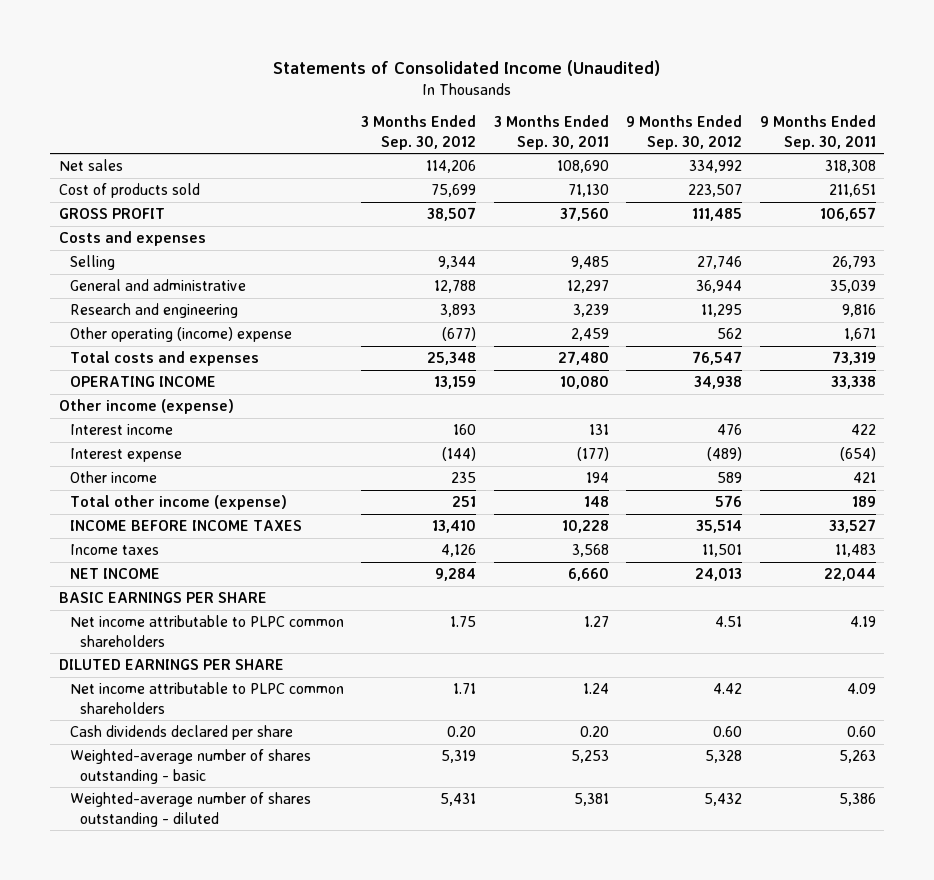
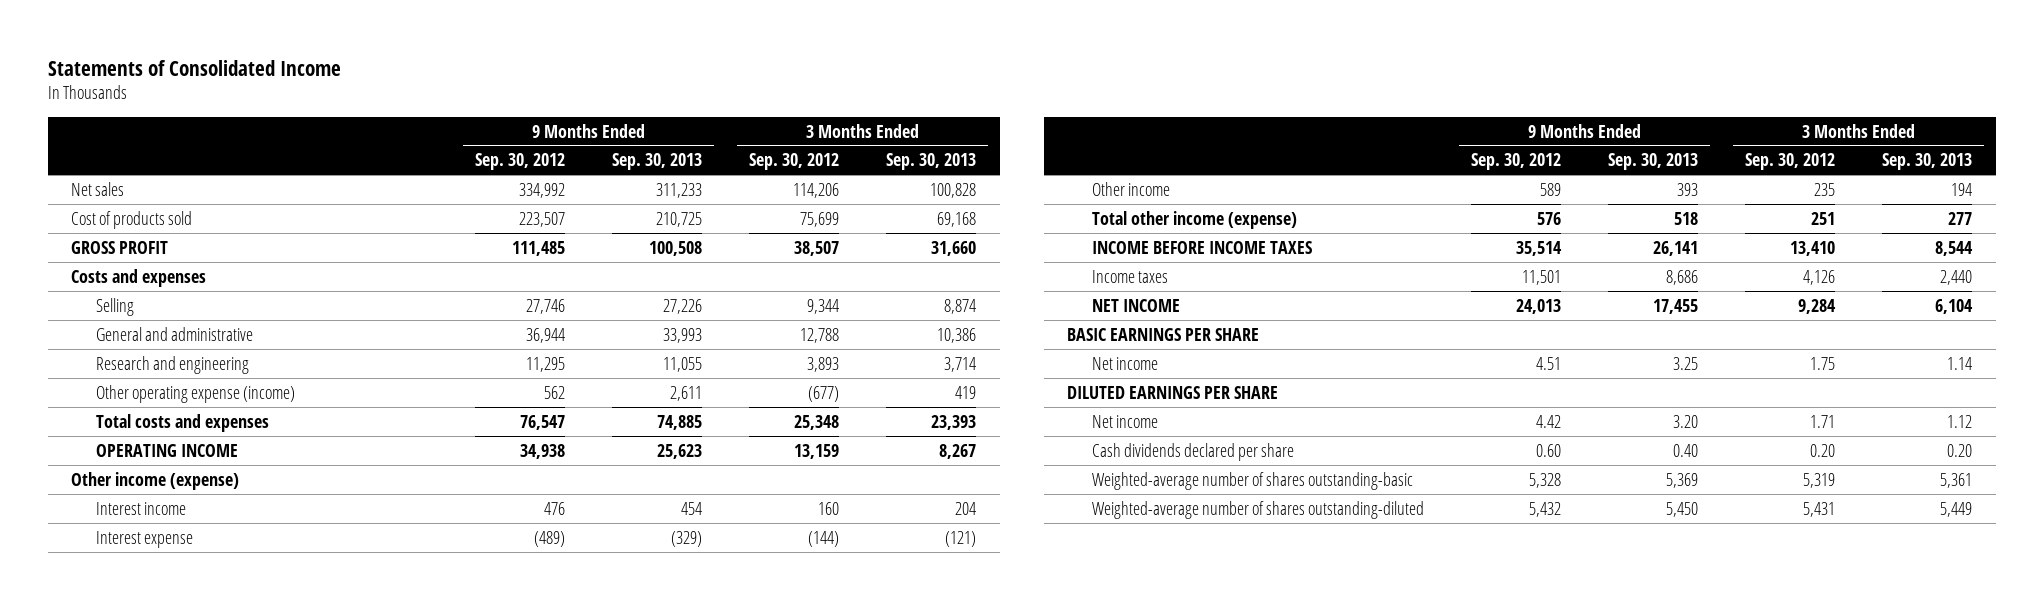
[273,59,661,76] Statements of Consolidated Income (Unaudited) -> [47,59,341,76] Statements of Consolidated Income
[493,115,609,150] 3 Months Ended Sep. 30, 2011 -> none
[759,115,876,150] 9 Months Ended Sep. 30, 2011 -> none
none -> [612,153,703,171] Sep. 30, 2013
none -> [886,153,977,171] Sep. 30, 2013
[69,327,292,343] Other operating (income) expense -> [96,384,296,403] Other operating expense (income)
[69,615,344,647] Net income attributable to PLPC common shareholders -> [1092,356,1159,370] Net income
[69,682,344,714] Net income attributable to PLPC common shareholders -> [1092,414,1159,428] Net income
[69,749,311,784] Weighted-average number of shares outstanding - basic -> [1092,471,1414,490] Weighted-average number of shares outstanding-basic
[69,792,311,827] Weighted-average number of shares outstanding - diluted -> [1092,500,1425,519] Weighted-average number of shares outstanding-diluted

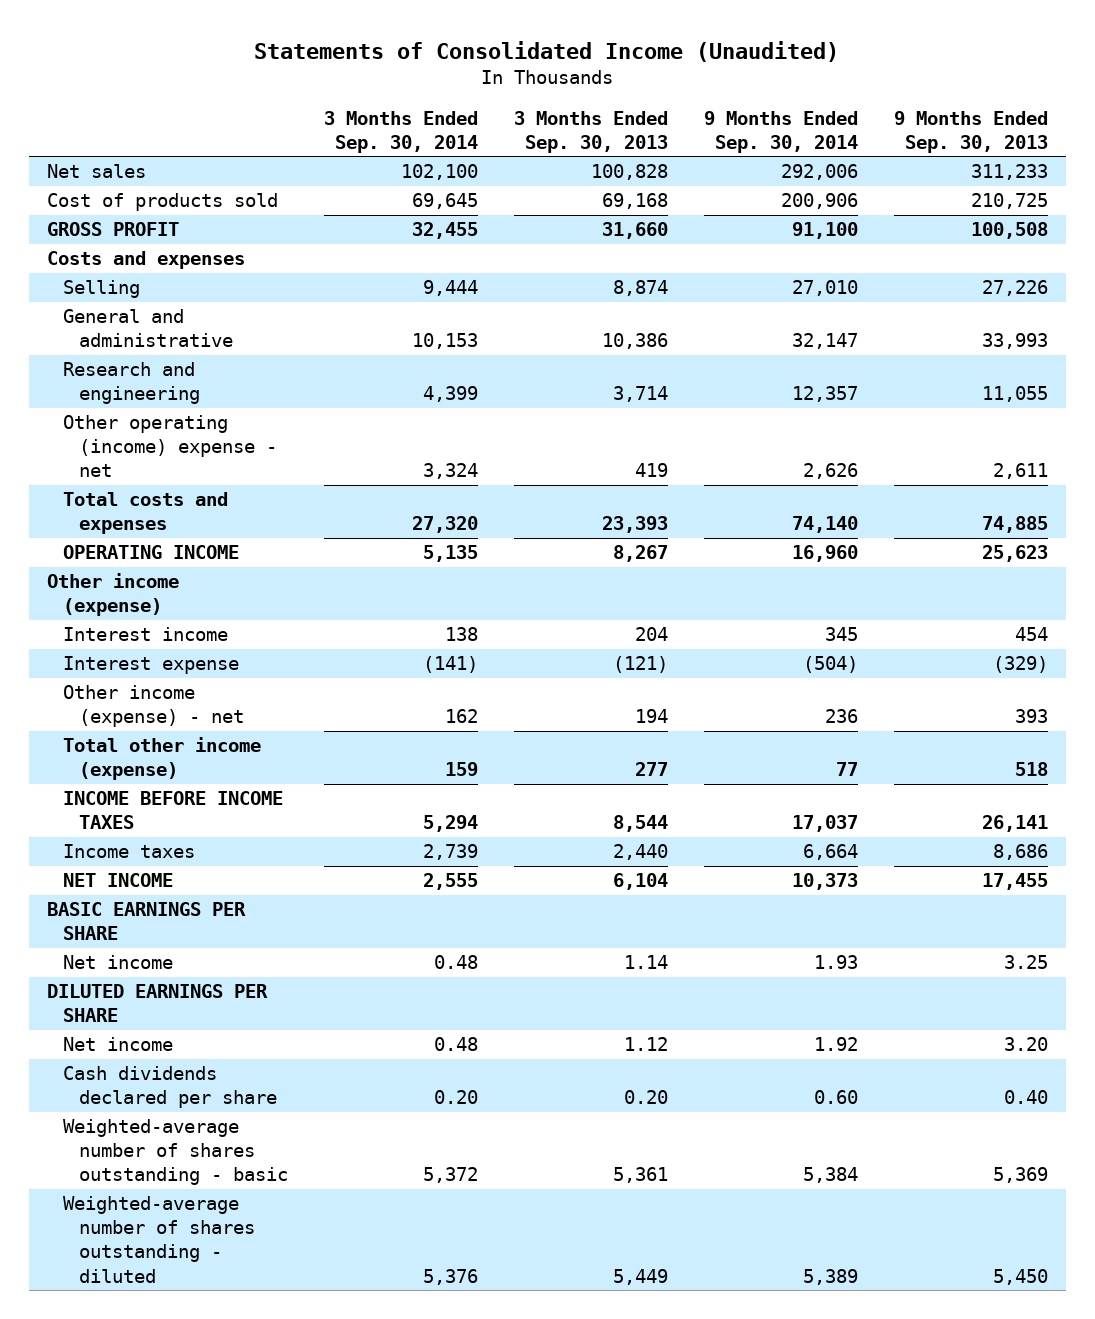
[47,59,341,76] Statements of Consolidated Income -> [254,40,840,62] Statements of Consolidated Income (Unaudited)
[475,153,566,171] Sep. 30, 2012 -> none
[749,153,840,171] Sep. 30, 2012 -> none
none -> [323,110,478,153] 3 Months Ended Sep. 30, 2014
none -> [703,110,858,153] 9 Months Ended Sep. 30, 2014
[96,384,296,403] Other operating expense (income) -> [63,415,278,478] Other operating (income) expense - net
[1092,181,1171,196] Other income -> [63,685,245,728] Other income (expense) - net
[1092,471,1414,490] Weighted-average number of shares outstanding-basic -> [63,1119,289,1186] Weighted-average number of shares outstanding - basic
[1092,500,1425,519] Weighted-average number of shares outstanding-diluted -> [63,1196,256,1283] Weighted-average number of shares outstanding - diluted

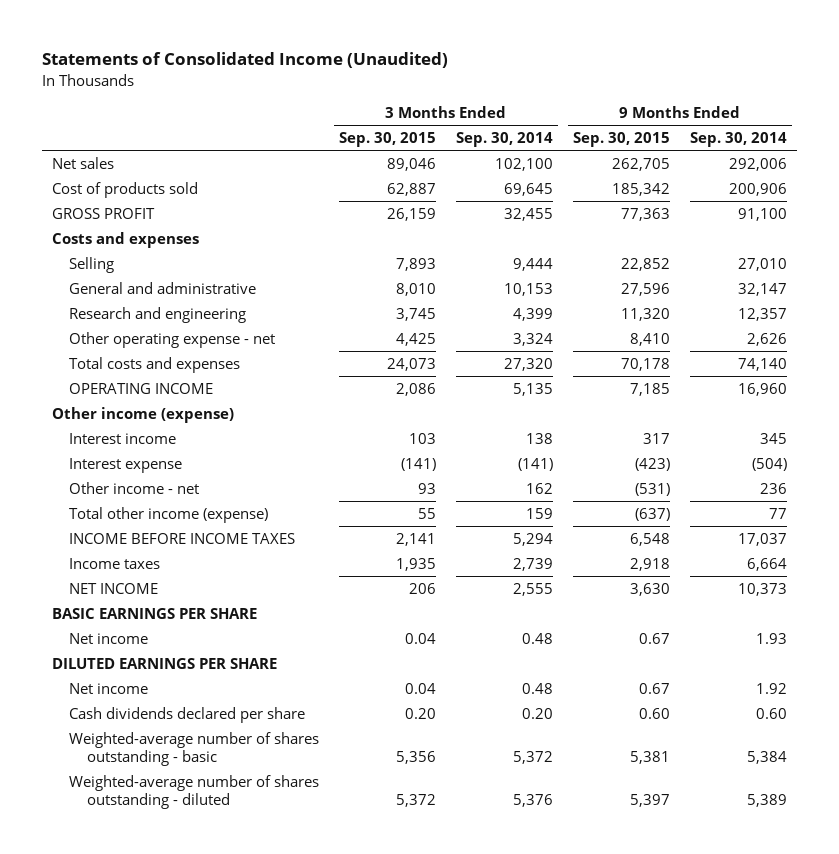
[513,110,668,153] 3 Months Ended Sep. 30, 2013 -> none
[893,110,1048,153] 9 Months Ended Sep. 30, 2013 -> none
none -> [339,132,437,148] Sep. 30, 2015
none -> [573,132,671,148] Sep. 30, 2015
[63,415,278,478] Other operating (income) expense - net -> [69,331,276,348] Other operating expense - net
[63,685,245,728] Other income (expense) - net -> [69,481,200,494] Other income - net

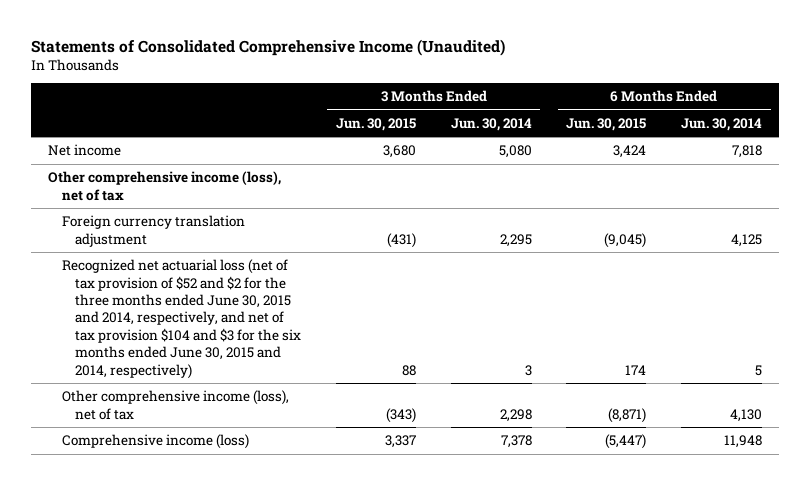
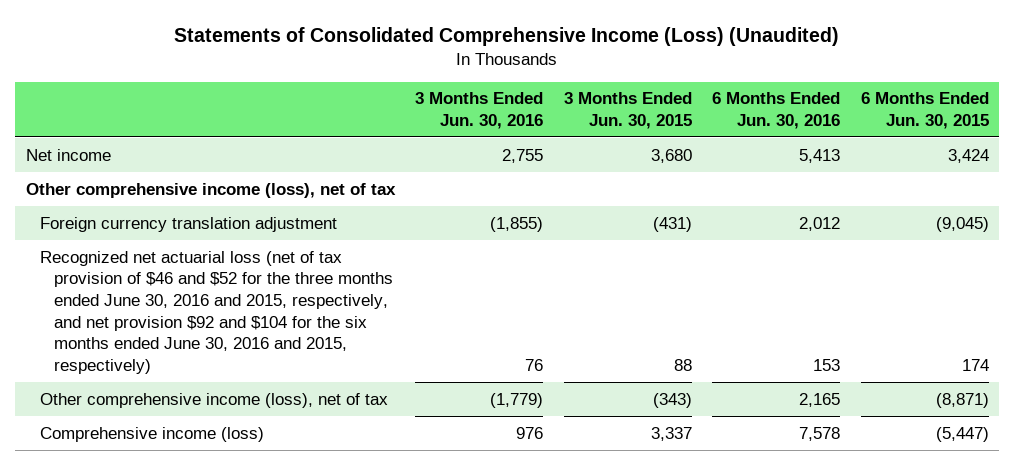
[30,38,505,56] Statements of Consolidated Comprehensive Income (Unaudited) -> [174,26,840,46] Statements of Consolidated Comprehensive Income (Loss) (Unaudited)
[450,117,532,131] Jun. 30, 2014 -> none
[680,117,762,131] Jun. 30, 2014 -> none
none -> [415,92,544,129] 3 Months Ended Jun. 30, 2016
none -> [712,92,841,129] 6 Months Ended Jun. 30, 2016
[61,259,302,379] Recognized net actuarial loss (net of tax provision of $52 and $2 for the three months ended June 30, 2015 and 2014, respectively, and net of tax provision $104 and $3 for the six months ended June 30, 2015 and 2014, respectively) -> [39,250,393,375] Recognized net actuarial loss (net of tax provision of $46 and $52 for the three months ended June 30, 2016 and 2015, respectively, and net provision $92 and $104 for the six months ended June 30, 2016 and 2015, respectively)

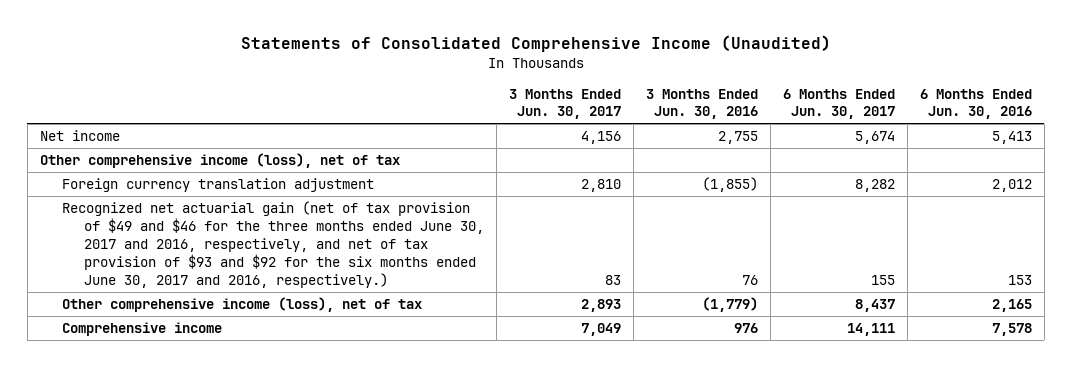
[174,26,840,46] Statements of Consolidated Comprehensive Income (Loss) (Unaudited) -> [240,34,831,52] Statements of Consolidated Comprehensive Income (Unaudited)
[563,92,692,129] 3 Months Ended Jun. 30, 2015 -> none
[861,92,990,129] 6 Months Ended Jun. 30, 2015 -> none
none -> [508,88,621,120] 3 Months Ended Jun. 30, 2017
none -> [782,88,895,120] 6 Months Ended Jun. 30, 2017
[39,250,393,375] Recognized net actuarial loss (net of tax provision of $46 and $52 for the three months ended June 30, 2016 and 2015, respectively, and net provision $92 and $104 for the six months ended June 30, 2016 and 2015, respectively) -> [61,201,484,288] Recognized net actuarial gain (net of tax provision of $49 and $46 for the three months ended June 30, 2017 and 2016, respectively, and net of tax provision of $93 and $92 for the six months ended June 30, 2017 and 2016, respectively.)
[39,426,264,442] Comprehensive income (loss) -> [61,322,222,337] Comprehensive income

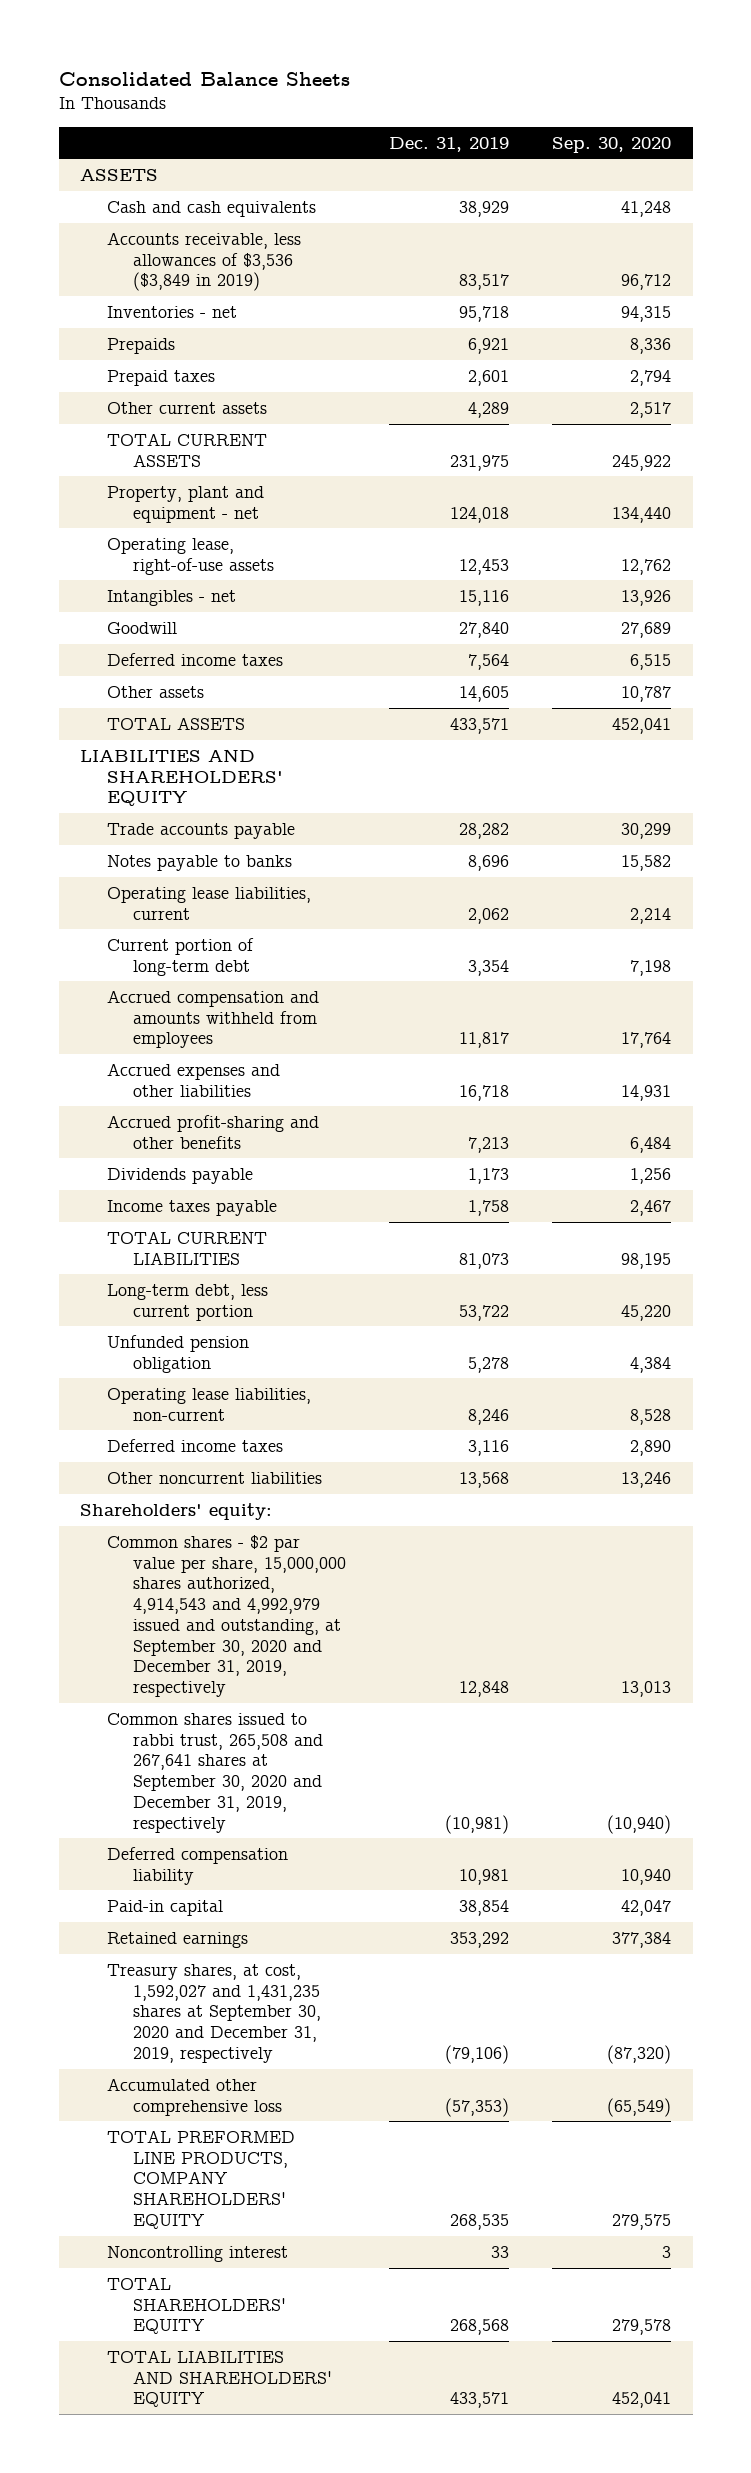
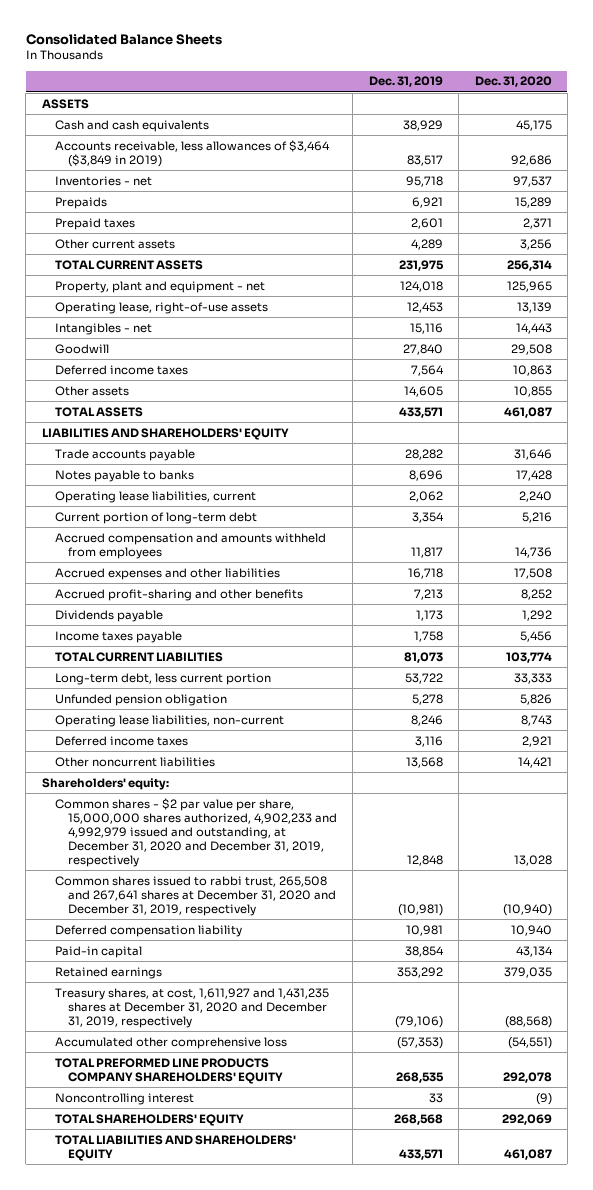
[552,136,672,153] Sep. 30, 2020 -> none
none -> [474,76,552,88] Dec. 31, 2020
[106,231,301,292] Accounts receivable, less allowances of $3,536 ($3,849 in 2019) -> [54,139,330,167] Accounts receivable, less allowances of $3,464 ($3,849 in 2019)
[106,1534,346,1698] Common shares - $2 par value per share, 15,000,000 shares authorized, 4,914,543 and 4,992,979 issued and outstanding, at September 30, 2020 and December 31, 2019, respectively -> [54,797,337,867] Common shares - $2 par value per share, 15,000,000 shares authorized, 4,902,233 and 4,992,979 issued and outstanding, at December 31, 2020 and December 31, 2019, respectively
[106,1712,323,1833] Common shares issued to rabbi trust, 265,508 and 267,641 shares at September 30, 2020 and December 31, 2019, respectively -> [54,875,336,916] Common shares issued to rabbi trust, 265,508 and 267,641 shares at December 31, 2020 and December 31, 2019, respectively
[106,1963,321,2063] Treasury shares, at cost, 1,592,027 and 1,431,235 shares at September 30, 2020 and December 31, 2019, respectively -> [54,987,329,1028] Treasury shares, at cost, 1,611,927 and 1,431,235 shares at December 31, 2020 and December 31, 2019, respectively
[106,2129,295,2229] TOTAL PREFORMED LINE PRODUCTS, COMPANY SHAREHOLDERS' EQUITY -> [54,1057,283,1084] TOTAL PREFORMED LINE PRODUCTS COMPANY SHAREHOLDERS' EQUITY

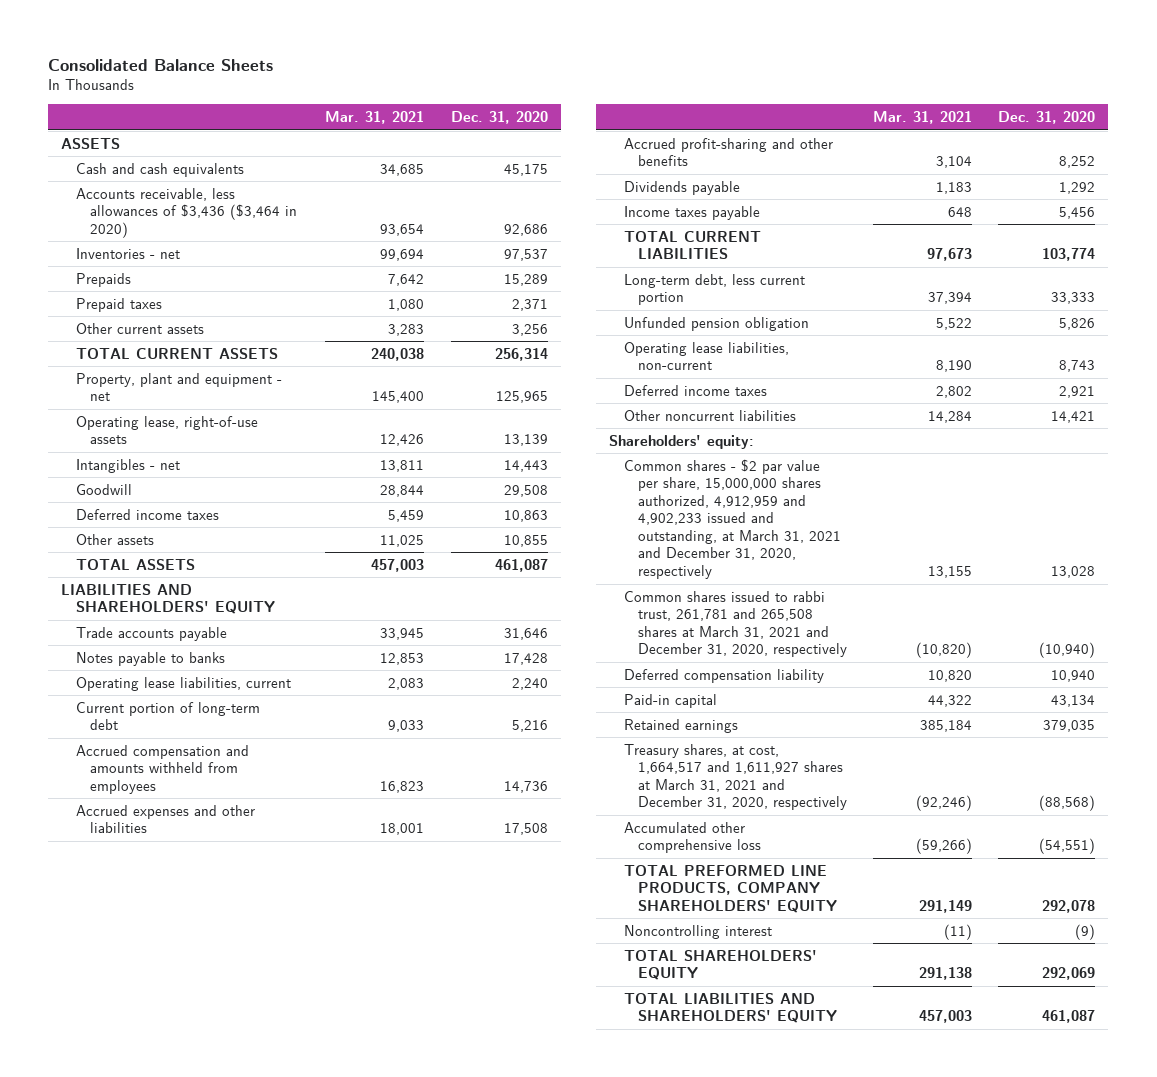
[368,76,443,88] Dec. 31, 2019 -> none
none -> [325,110,425,124] Mar. 31, 2021
[54,139,330,167] Accounts receivable, less allowances of $3,464 ($3,849 in 2019) -> [75,187,298,238] Accounts receivable, less allowances of $3,436 ($3,464 in 2020)
[54,797,337,867] Common shares - $2 par value per share, 15,000,000 shares authorized, 4,902,233 and 4,992,979 issued and outstanding, at December 31, 2020 and December 31, 2019, respectively -> [623,458,842,579] Common shares - $2 par value per share, 15,000,000 shares authorized, 4,912,959 and 4,902,233 issued and outstanding, at March 31, 2021 and December 31, 2020, respectively
[54,875,336,916] Common shares issued to rabbi trust, 265,508 and 267,641 shares at December 31, 2020 and December 31, 2019, respectively -> [623,590,848,658] Common shares issued to rabbi trust, 261,781 and 265,508 shares at March 31, 2021 and December 31, 2020, respectively
[54,987,329,1028] Treasury shares, at cost, 1,611,927 and 1,431,235 shares at December 31, 2020 and December 31, 2019, respectively -> [623,743,848,811] Treasury shares, at cost, 1,664,517 and 1,611,927 shares at March 31, 2021 and December 31, 2020, respectively
[54,1057,283,1084] TOTAL PREFORMED LINE PRODUCTS COMPANY SHAREHOLDERS' EQUITY -> [623,864,838,913] TOTAL PREFORMED LINE PRODUCTS, COMPANY SHAREHOLDERS' EQUITY

